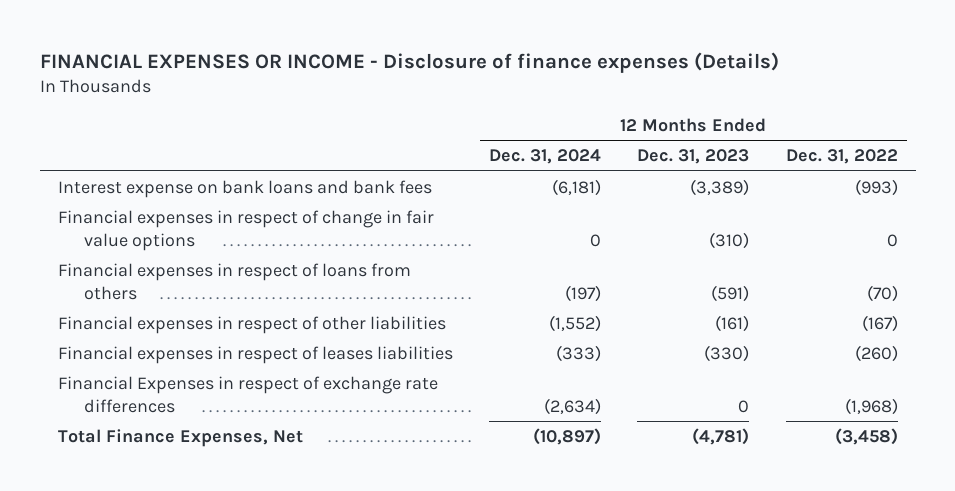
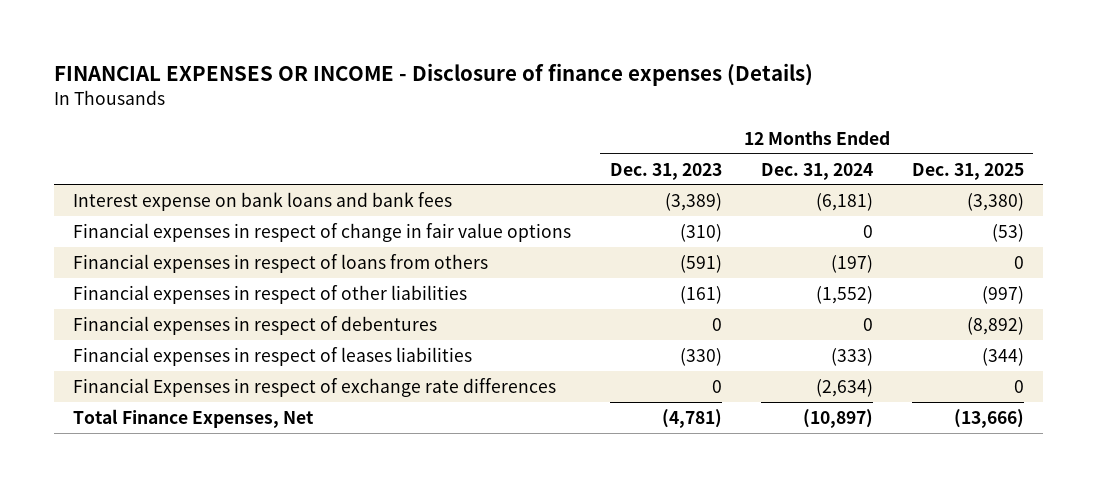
[785,149,898,165] Dec. 31, 2022 -> none
none -> [911,162,1024,180] Dec. 31, 2025
none -> [73,315,438,335] Financial expenses in respect of debentures

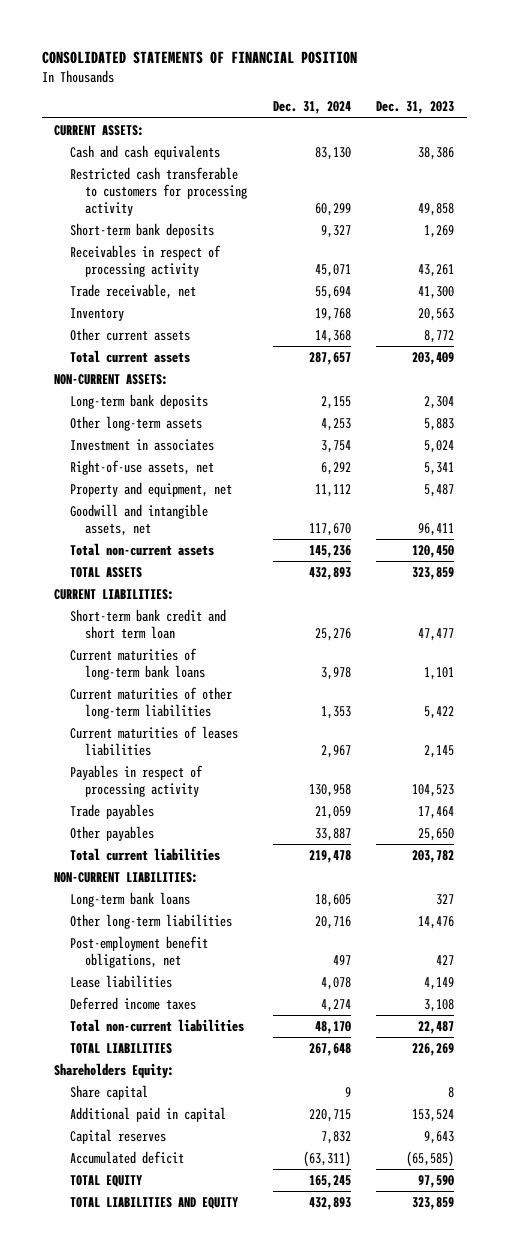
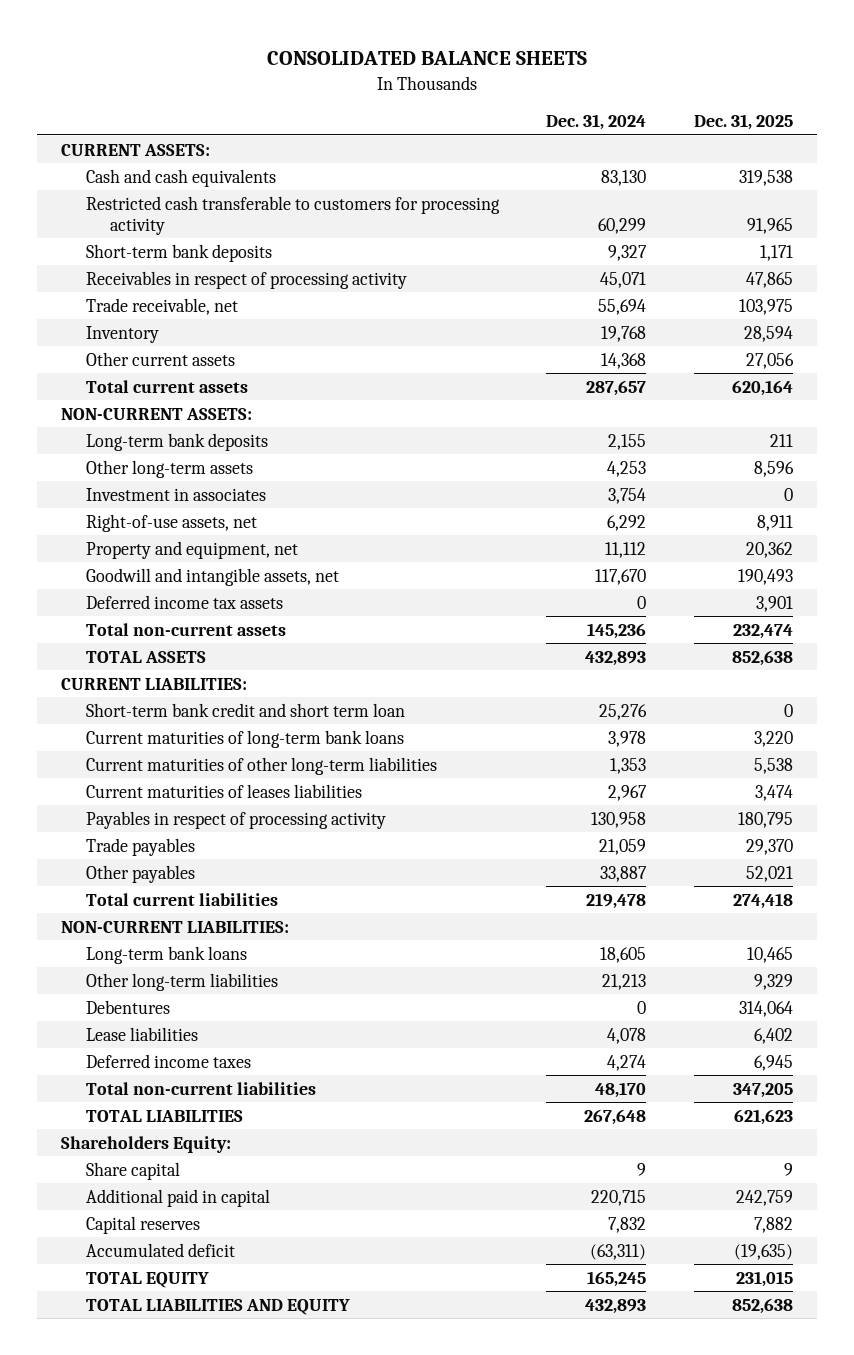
[41,50,357,64] CONSOLIDATED STATEMENTS OF FINANCIAL POSITION -> [266,51,587,66] CONSOLIDATED BALANCE SHEETS
[376,101,455,115] Dec. 31, 2023 -> none
none -> [693,114,793,131] Dec. 31, 2025
none -> [85,594,283,609] Deferred income tax assets
[69,935,208,968] Post-employment benefit obligations, net -> none
[314,915,351,929] 20,716 -> [602,973,647,990] 21,213
none -> [85,999,170,1014] Debentures

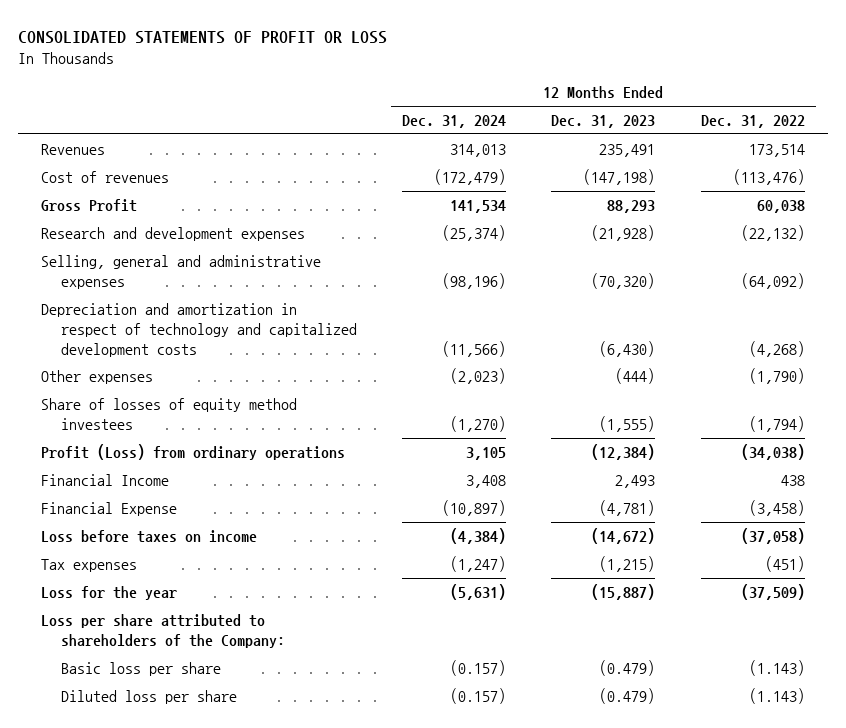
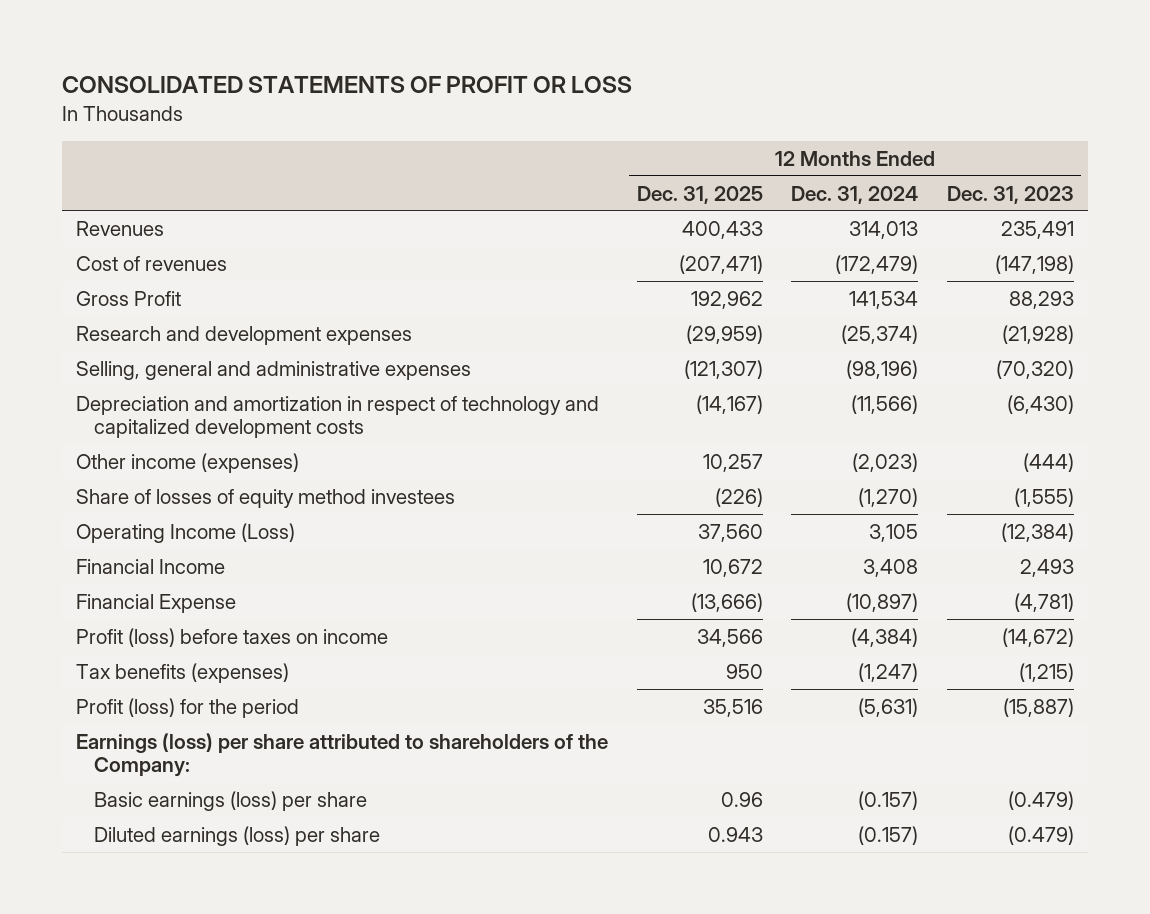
[700,114,805,128] Dec. 31, 2022 -> none
none -> [636,185,763,204] Dec. 31, 2025
[40,369,153,384] Other expenses -> [75,452,299,473] Other income (expenses)
[40,443,345,460] Profit (Loss) from ordinary operations -> [75,522,295,543] Operating Income (Loss)
[40,529,257,543] Loss before taxes on income -> [75,627,388,647] Profit (loss) before taxes on income
[40,558,137,572] Tax expenses -> [75,662,289,683] Tax benefits (expenses)
[40,585,177,600] Loss for the year -> [75,697,299,718] Profit (loss) for the period
[40,613,285,648] Loss per share attributed to shareholders of the Company: -> [75,732,608,778] Earnings (loss) per share attributed to shareholders of the Company:
[60,661,221,676] Basic loss per share -> [93,790,367,811] Basic earnings (loss) per share
[60,689,237,704] Diluted loss per share -> [93,825,380,846] Diluted earnings (loss) per share

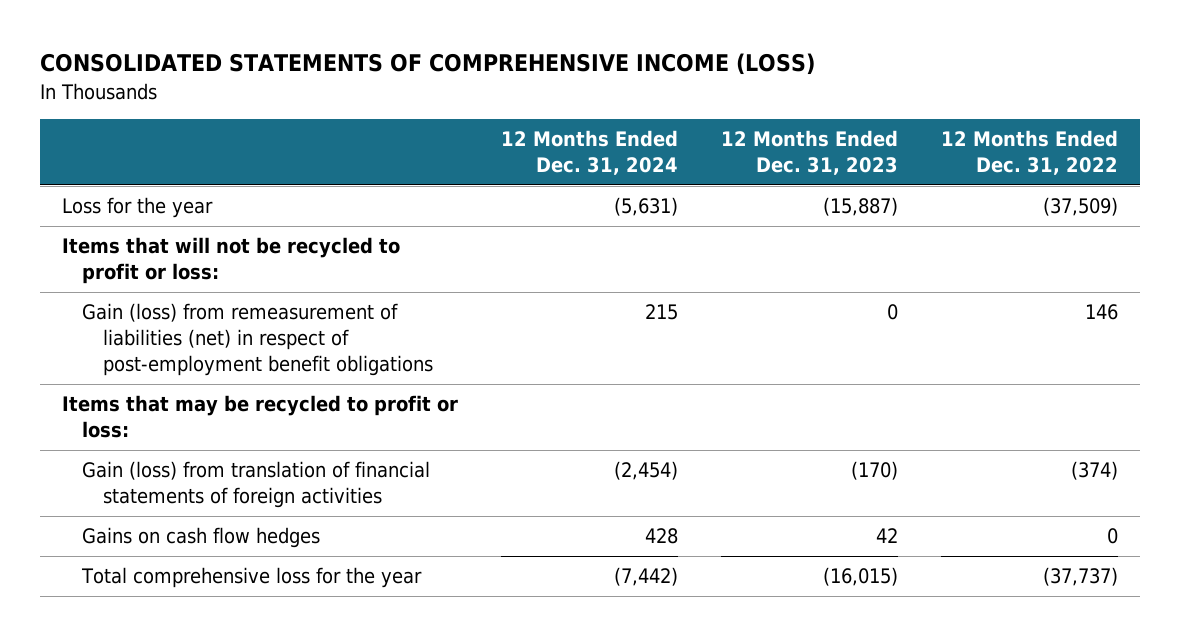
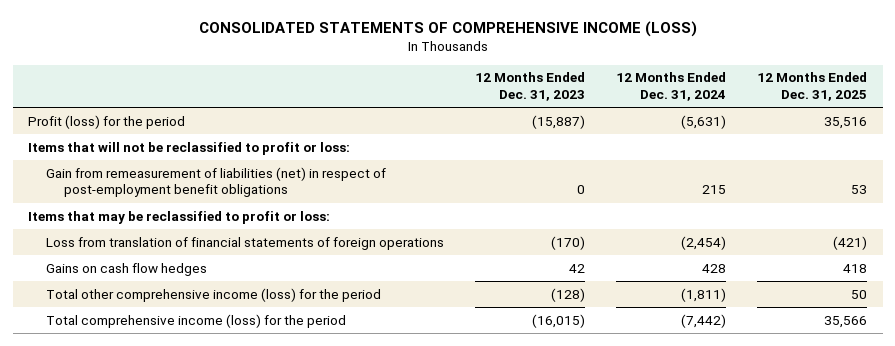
[941,130,1119,176] 12 Months Ended Dec. 31, 2022 -> none
none -> [757,72,868,101] 12 Months Ended Dec. 31, 2025
[61,197,213,219] Loss for the year -> [28,114,186,129] Profit (loss) for the period
[61,237,400,285] Items that will not be recycled to profit or loss: -> [28,141,351,155] Items that will not be reclassified to profit or loss:
[82,303,434,377] Gain (loss) from remeasurement of liabilities (net) in respect of post-employment benefit obligations -> [46,166,387,198] Gain from remeasurement of liabilities (net) in respect of post-employment benefit obligations
[61,395,458,439] Items that may be recycled to profit or loss: -> [28,210,331,224] Items that may be reclassified to profit or loss:
[82,461,431,509] Gain (loss) from translation of financial statements of foreign activities -> [46,236,445,250] Loss from translation of financial statements of foreign operations
none -> [46,287,382,302] Total other comprehensive income (loss) for the period
[81,567,423,589] Total comprehensive loss for the year -> [46,313,347,328] Total comprehensive income (loss) for the period

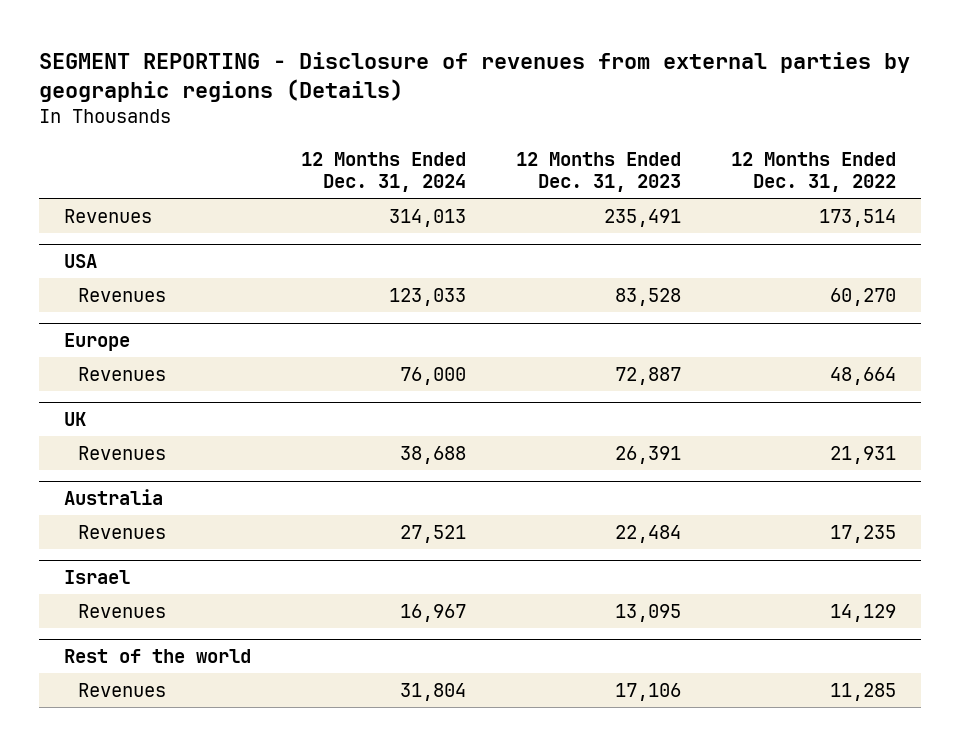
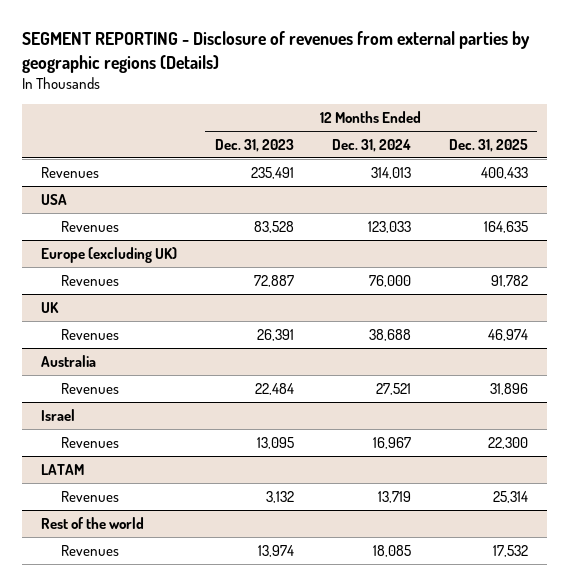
[730,151,896,193] 12 Months Ended Dec. 31, 2022 -> none
none -> [448,138,528,152] Dec. 31, 2025
[64,333,131,352] Europe -> [40,246,177,263] Europe (excluding UK)
none -> [40,463,84,475] LATAM
none -> [61,490,120,502] Revenues
[400,682,467,701] 31,804 -> [372,544,411,557] 18,085
[615,682,682,701] 17,106 -> [257,544,294,557] 13,974

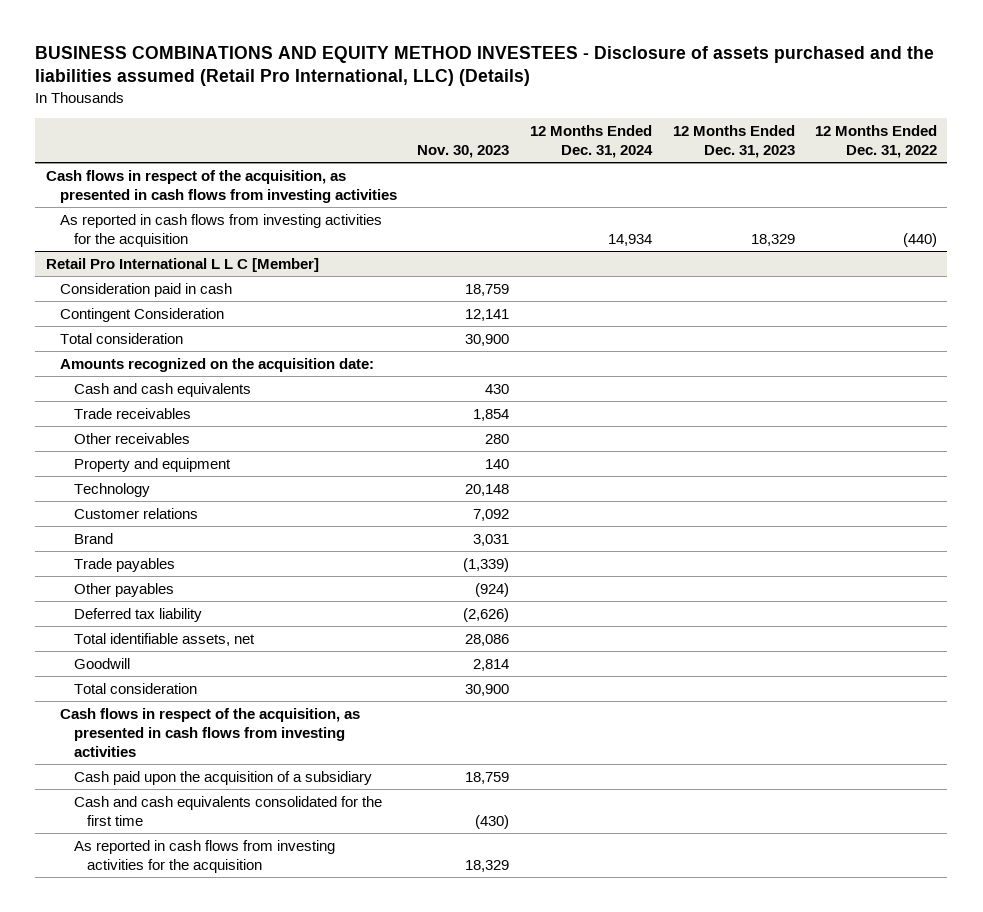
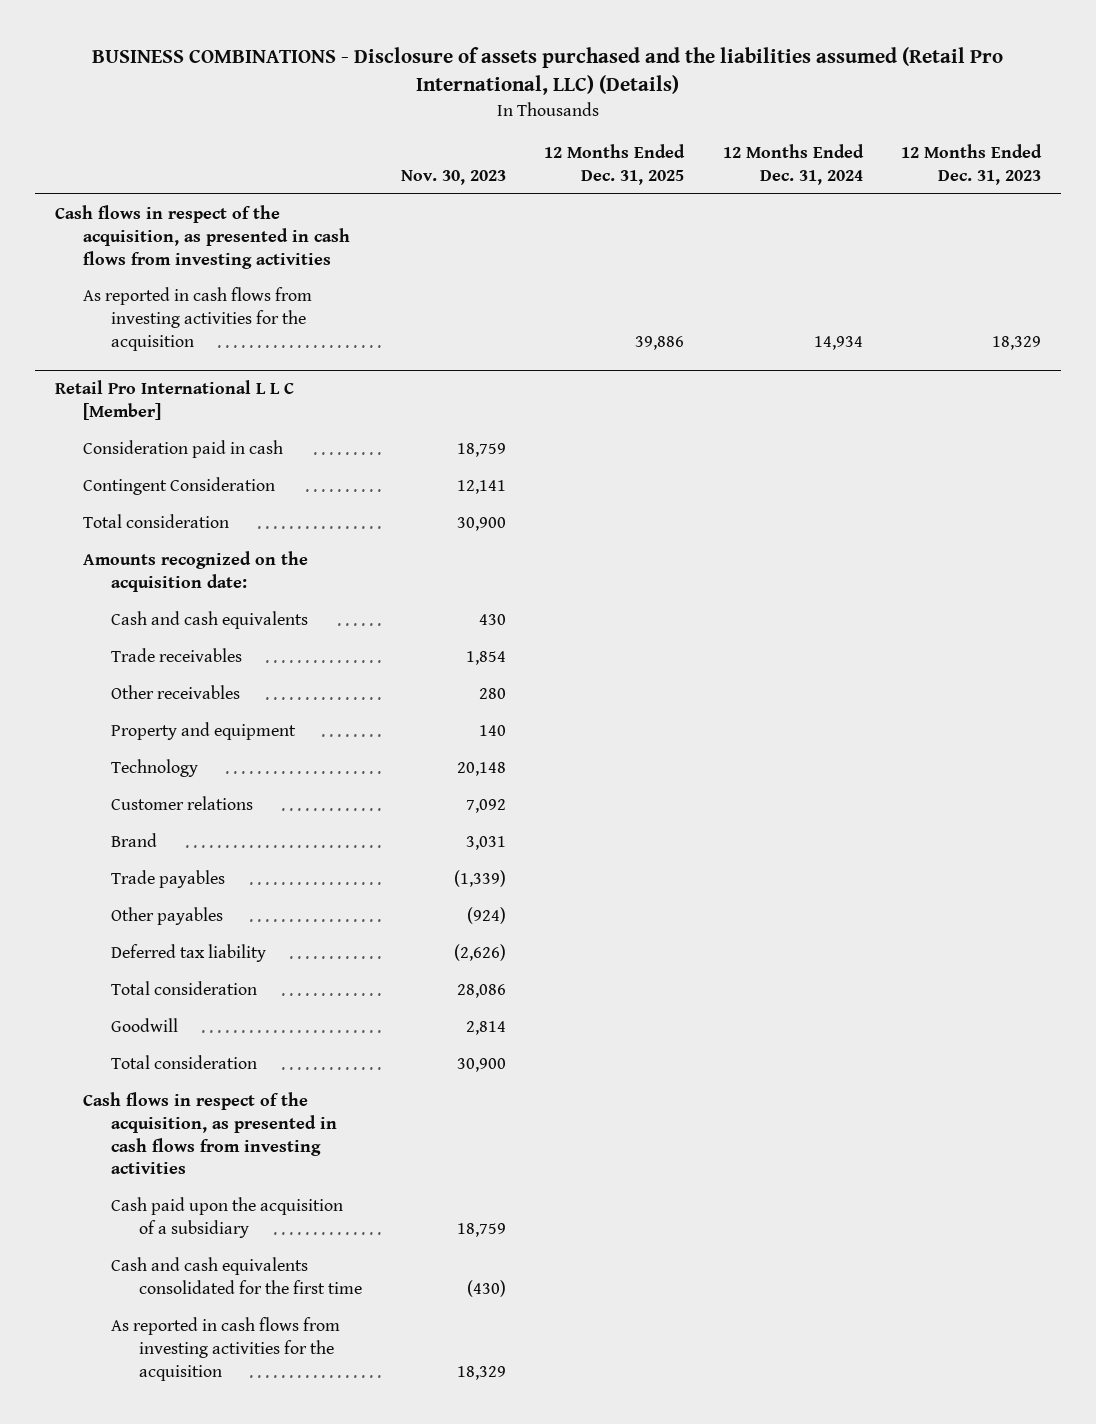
[35,45,935,87] BUSINESS COMBINATIONS AND EQUITY METHOD INVESTEES - Disclosure of assets purchased and the liabilities assumed (Retail Pro International, LLC) (Details) -> [92,47,1004,96] BUSINESS COMBINATIONS - Disclosure of assets purchased and the liabilities assumed (Retail Pro International, LLC) (Details)
[815,124,938,158] 12 Months Ended Dec. 31, 2022 -> none
none -> [544,143,686,185] 12 Months Ended Dec. 31, 2025
[73,632,255,646] Total identifiable assets, net -> [110,981,257,996] Total consideration

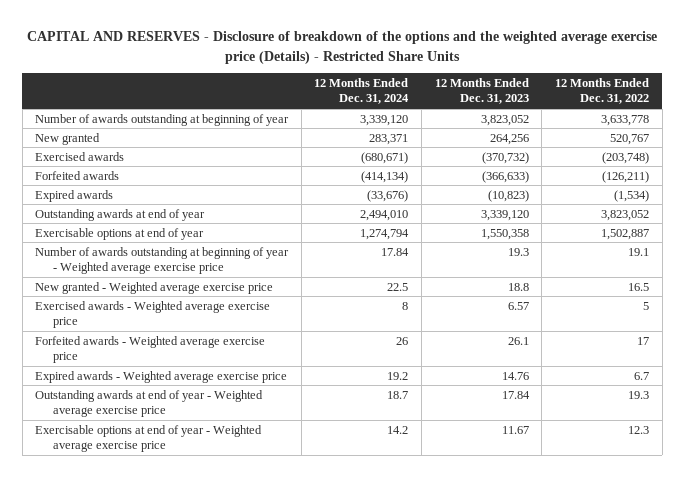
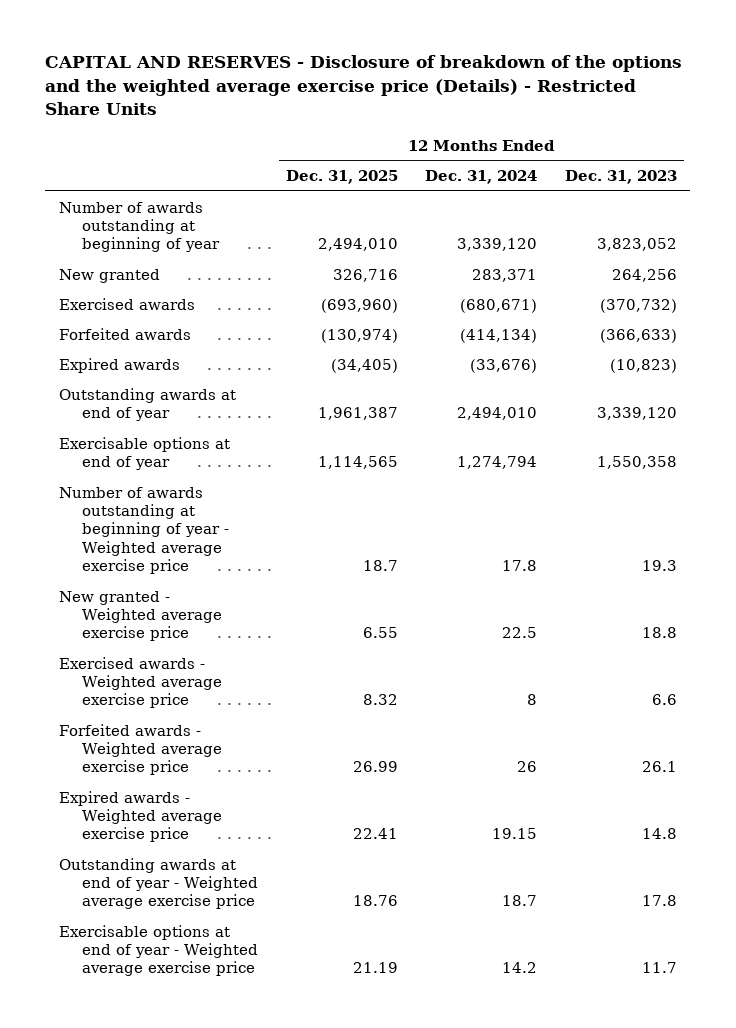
[554,77,649,105] 12 Months Ended Dec. 31, 2022 -> none
none -> [285,169,398,184] Dec. 31, 2025
[381,247,410,256] 17.84 -> [502,560,538,572] 17.8
[507,301,529,310] 6.57 -> [651,694,677,706] 6.6
[387,371,409,380] 19.2 -> [492,828,538,840] 19.15
[501,371,529,380] 14.76 -> [641,828,677,840] 14.8
[501,390,530,399] 17.84 -> [641,895,677,907] 17.8
[501,425,529,434] 11.67 -> [641,962,677,974] 11.7

